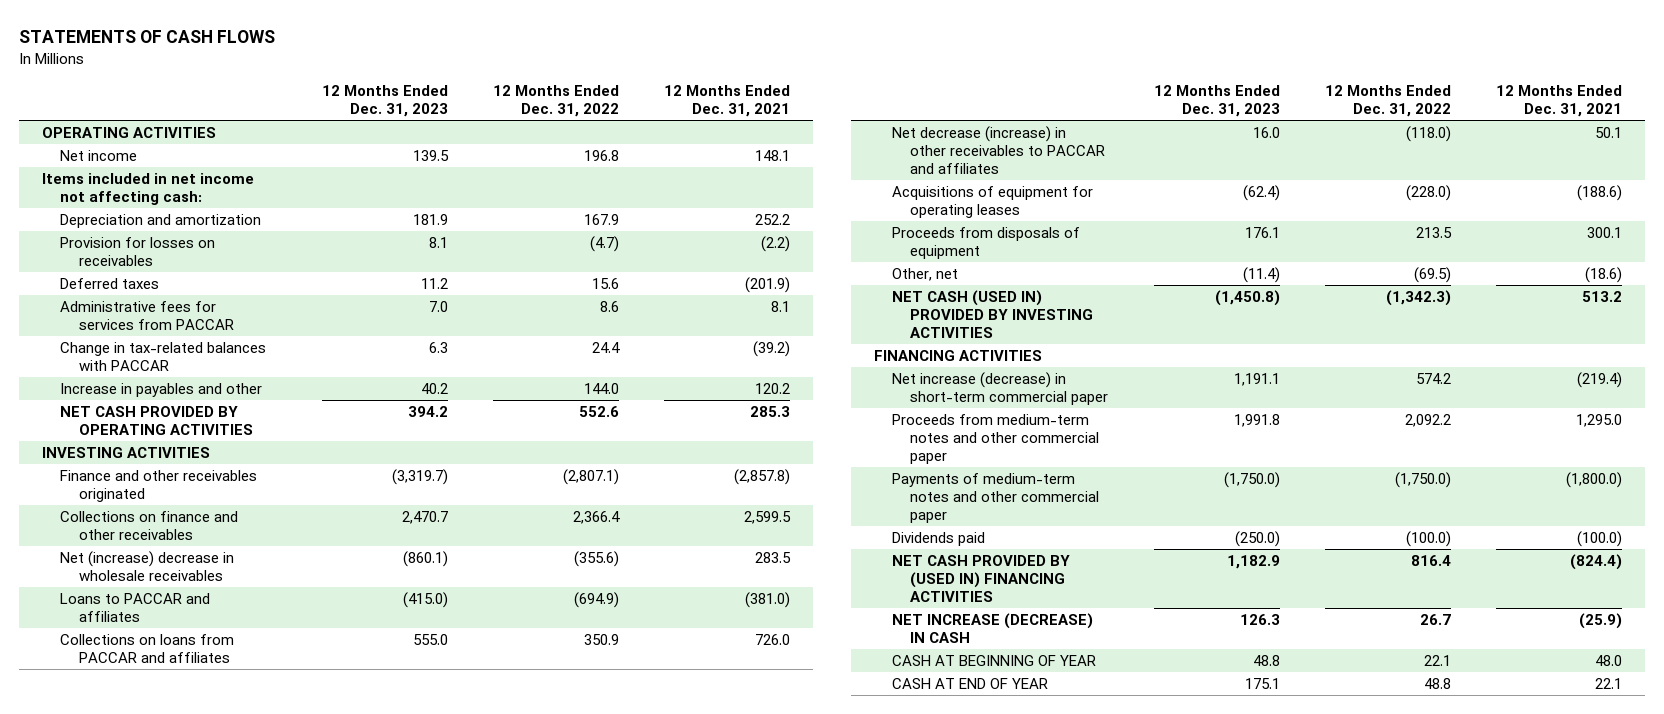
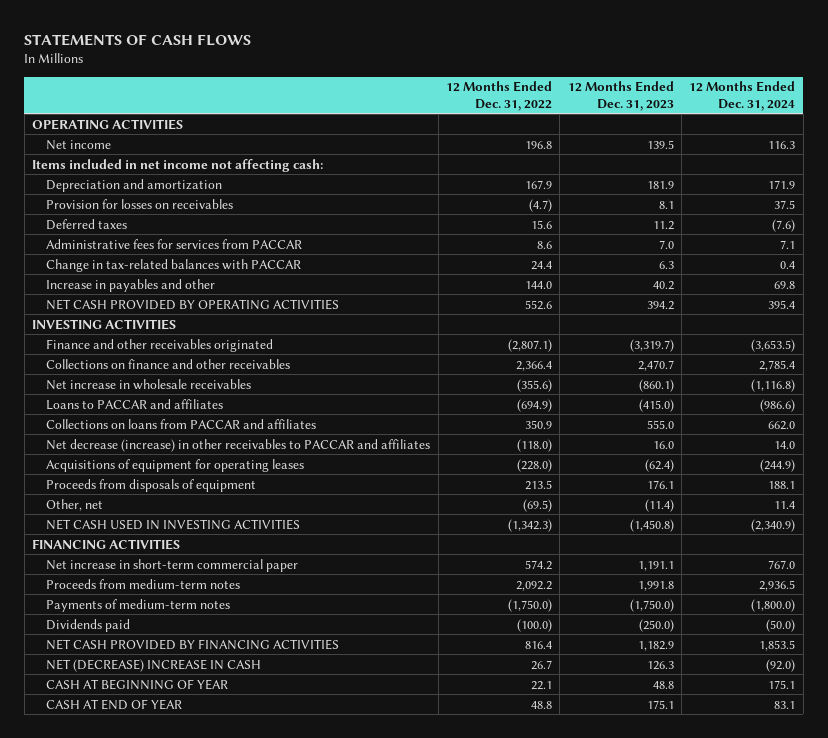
[664,85,791,117] 12 Months Ended Dec. 31, 2021 -> none
none -> [689,81,796,111] 12 Months Ended Dec. 31, 2024
[60,551,235,581] Net (increase) decrease in wholesale receivables -> [46,378,252,390] Net increase in wholesale receivables
[892,290,1094,338] NET CASH (USED IN) PROVIDED BY INVESTING ACTIVITIES -> [46,518,301,530] NET CASH USED IN INVESTING ACTIVITIES
[892,372,1109,405] Net increase (decrease) in short-term commercial paper -> [46,558,299,572] Net increase in short-term commercial paper
[892,414,1100,464] Proceeds from medium-term notes and other commercial paper -> [46,578,241,589] Proceeds from medium-term notes
[892,473,1100,523] Payments of medium-term notes and other commercial paper -> [46,598,231,612] Payments of medium-term notes
[892,555,1071,602] NET CASH PROVIDED BY (USED IN) FINANCING ACTIVITIES -> [46,638,340,650] NET CASH PROVIDED BY FINANCING ACTIVITIES
[892,613,1094,643] NET INCREASE (DECREASE) IN CASH -> [46,658,262,672] NET (DECREASE) INCREASE IN CASH

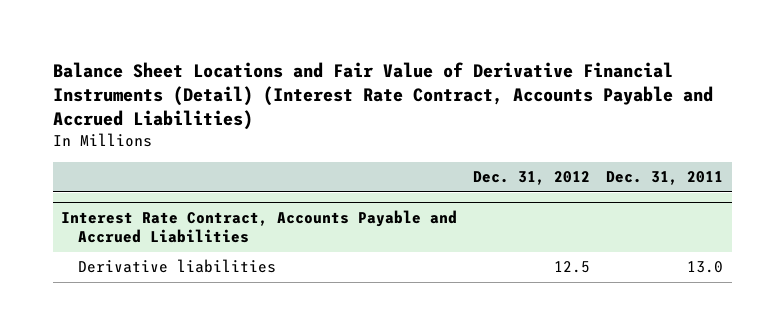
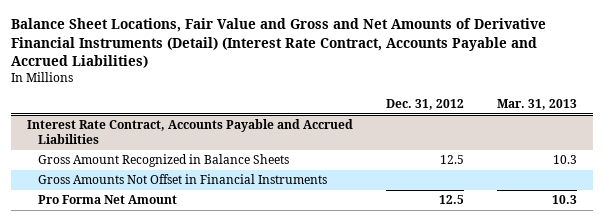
[52,61,713,131] Balance Sheet Locations and Fair Value of Derivative Financial Instruments (Detail) (Interest Rate Contract, Accounts Payable and Accrued Liabilities) -> [11,18,547,69] Balance Sheet Locations, Fair Value and Gross and Net Amounts of Derivative Financial Instruments (Detail) (Interest Rate Contract, Accounts Payable and Accrued Liabilities)
[606,171,724,186] Dec. 31, 2011 -> none
none -> [496,99,577,111] Mar. 31, 2013
[77,259,276,274] Derivative liabilities -> [38,154,290,168] Gross Amount Recognized in Balance Sheets
none -> [38,174,328,185] Gross Amounts Not Offset in Financial Instruments
none -> [38,195,178,205] Pro Forma Net Amount

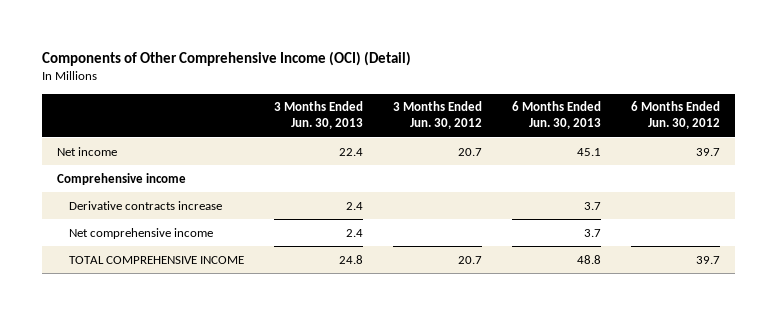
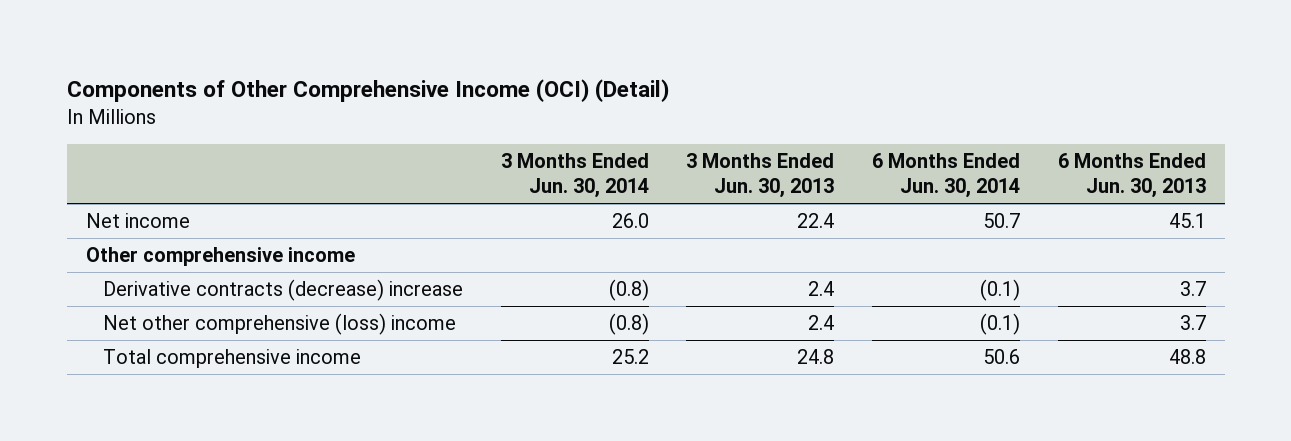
[392,101,482,130] 3 Months Ended Jun. 30, 2012 -> none
[630,101,720,130] 6 Months Ended Jun. 30, 2012 -> none
none -> [500,153,649,198] 3 Months Ended Jun. 30, 2014
none -> [872,153,1021,198] 6 Months Ended Jun. 30, 2014
[57,172,187,185] Comprehensive income -> [85,247,355,267] Other comprehensive income
[68,200,222,210] Derivative contracts increase -> [102,279,463,302] Derivative contracts (decrease) increase
[68,227,213,239] Net comprehensive income -> [102,313,456,336] Net other comprehensive (loss) income
[68,255,244,264] TOTAL COMPREHENSIVE INCOME -> [102,349,361,369] Total comprehensive income

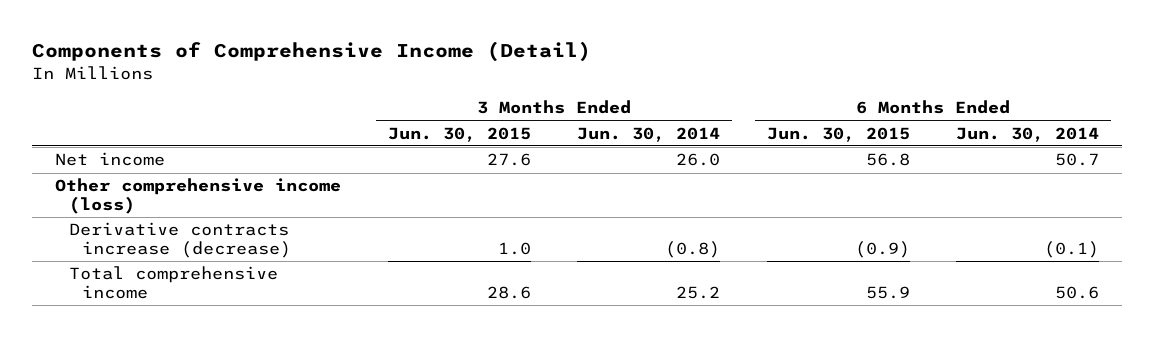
[66,79,669,103] Components of Other Comprehensive Income (OCI) (Detail) -> [31,40,591,62] Components of Comprehensive Income (Detail)
[686,153,835,198] 3 Months Ended Jun. 30, 2013 -> none
[1057,153,1206,198] 6 Months Ended Jun. 30, 2013 -> none
none -> [387,126,531,142] Jun. 30, 2015
none -> [766,126,910,142] Jun. 30, 2015
[102,313,456,336] Net other comprehensive (loss) income -> none
[85,247,355,267] Other comprehensive income -> [55,178,342,215] Other comprehensive income (loss)
[102,279,463,302] Derivative contracts (decrease) increase -> [68,222,292,259] Derivative contracts increase (decrease)

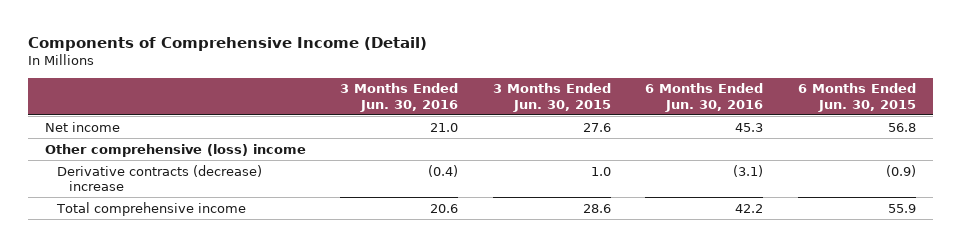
[577,126,721,142] Jun. 30, 2014 -> none
[956,126,1100,142] Jun. 30, 2014 -> none
none -> [340,83,459,112] 3 Months Ended Jun. 30, 2016
none -> [645,83,764,112] 6 Months Ended Jun. 30, 2016
[55,178,342,215] Other comprehensive income (loss) -> [44,143,306,157] Other comprehensive (loss) income
[68,222,292,259] Derivative contracts increase (decrease) -> [56,164,262,191] Derivative contracts (decrease) increase

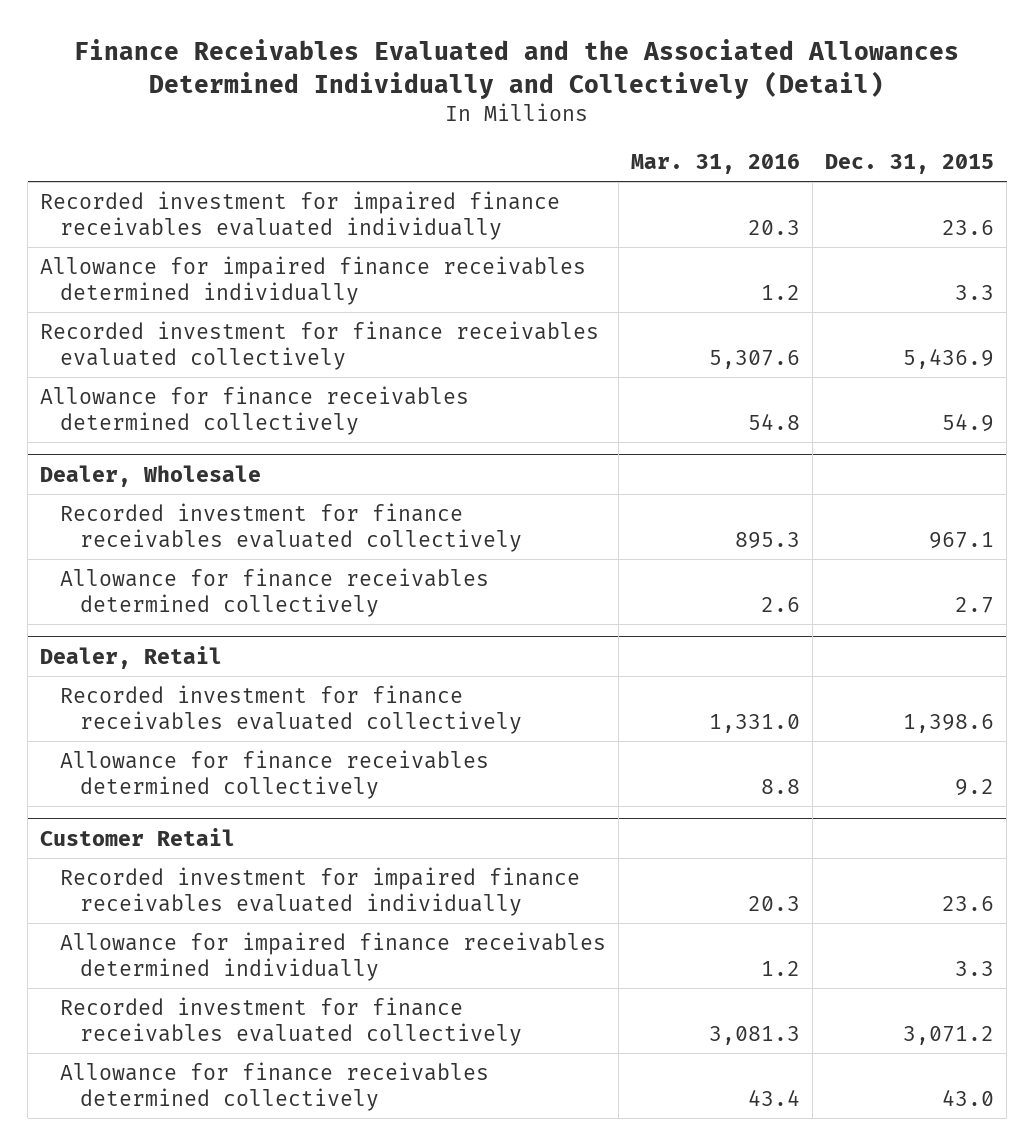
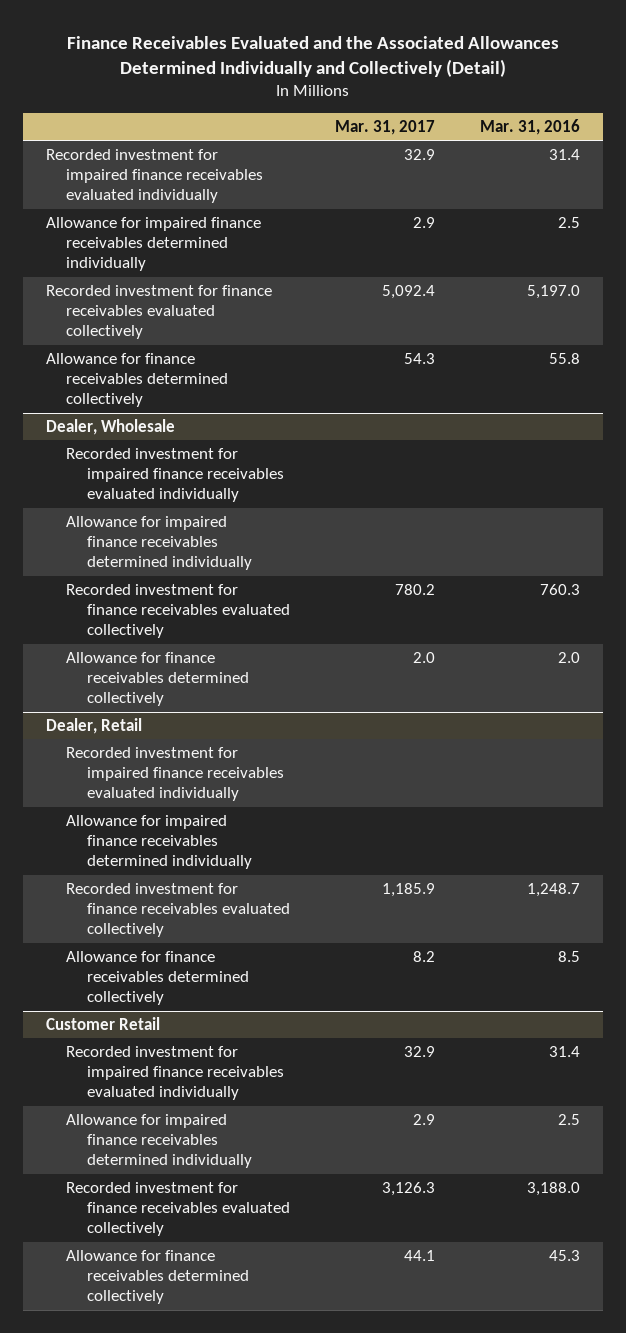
[825,153,995,174] Dec. 31, 2015 -> none
none -> [334,119,435,135] Mar. 31, 2017
[747,219,800,235] 20.3 -> [549,149,581,161] 31.4
[760,284,800,300] 1.2 -> [558,217,581,229] 2.5
[708,349,800,369] 5,307.6 -> [527,285,581,300] 5,197.0
[747,412,800,430] 54.8 -> [549,353,581,365] 55.8
none -> [66,448,284,503] Recorded investment for impaired finance receivables evaluated individually
none -> [66,516,252,571] Allowance for impaired finance receivables determined individually
[734,531,800,549] 895.3 -> [540,584,581,596] 760.3
[760,596,800,612] 2.6 -> [558,652,581,664] 2.0
none -> [66,747,284,802] Recorded investment for impaired finance receivables evaluated individually
none -> [66,815,252,870] Allowance for impaired finance receivables determined individually
[708,713,800,733] 1,331.0 -> [527,883,581,898] 1,248.7
[760,778,800,794] 8.8 -> [558,951,581,963] 8.5
[747,895,800,911] 20.3 -> [549,1046,581,1058] 31.4
[760,960,800,976] 1.2 -> [558,1114,581,1126] 2.5
[708,1025,800,1045] 3,081.3 -> [527,1182,581,1197] 3,188.0
[747,1088,800,1106] 43.4 -> [549,1250,581,1262] 45.3

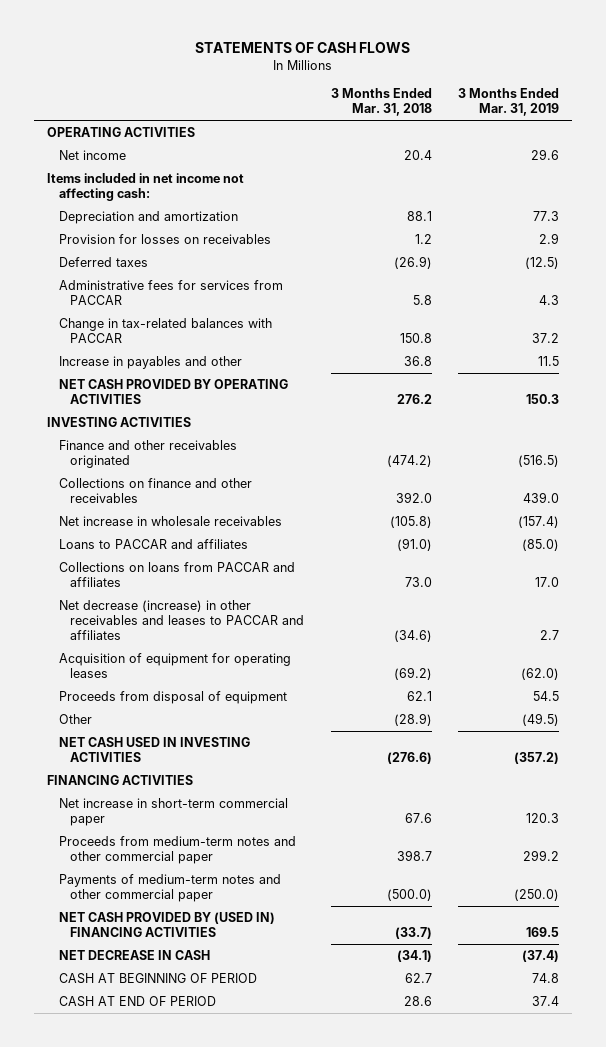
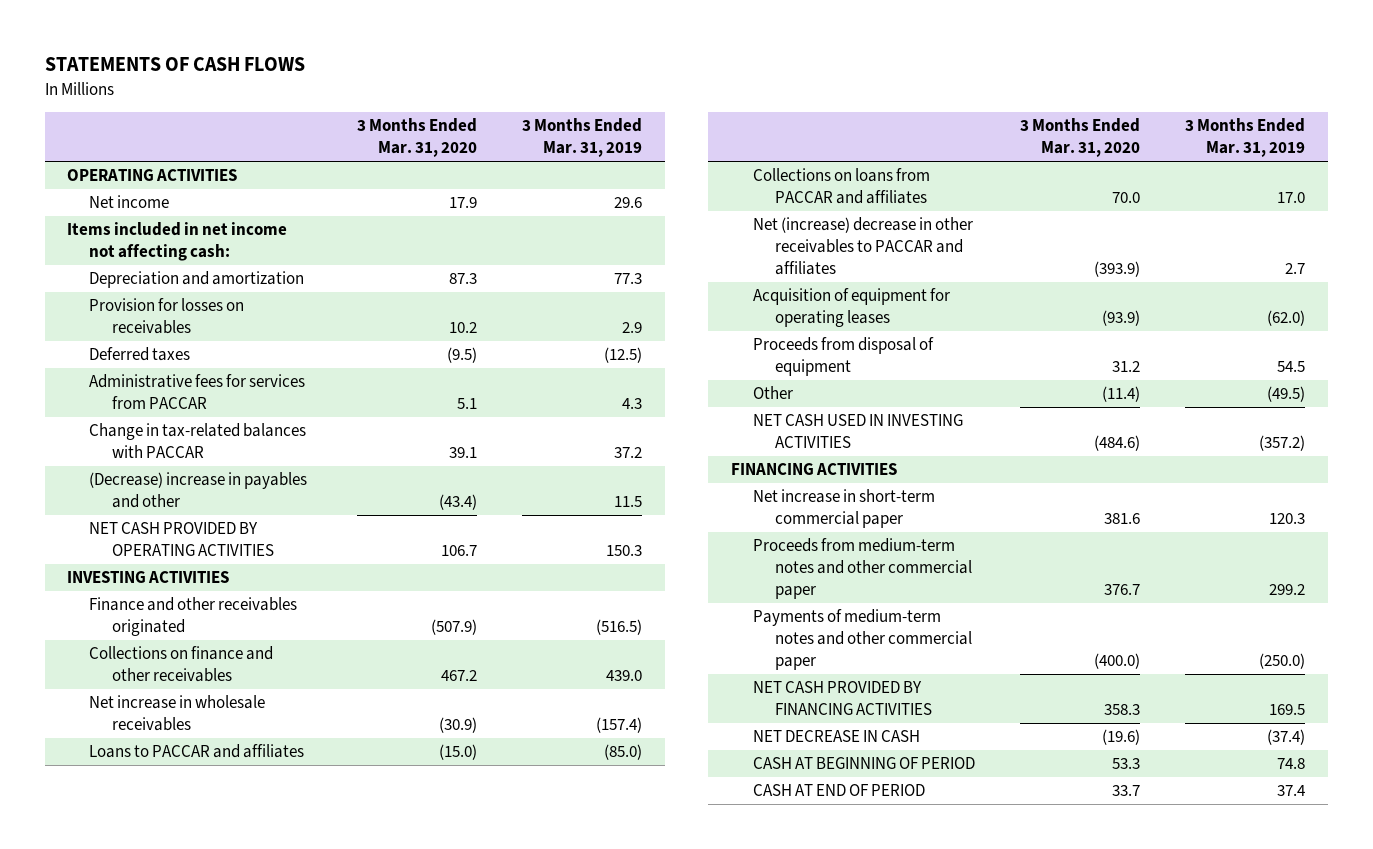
[330,87,432,116] 3 Months Ended Mar. 31, 2018 -> none
none -> [356,118,477,157] 3 Months Ended Mar. 31, 2020
[58,356,242,370] Increase in payables and other -> [89,472,308,509] (Decrease) increase in payables and other
[58,600,305,641] Net decrease (increase) in other receivables and leases to PACCAR and affiliates -> [752,217,973,275] Net (increase) decrease in other receivables to PACCAR and affiliates
[58,912,275,938] NET CASH PROVIDED BY (USED IN) FINANCING ACTIVITIES -> [752,681,932,716] NET CASH PROVIDED BY FINANCING ACTIVITIES

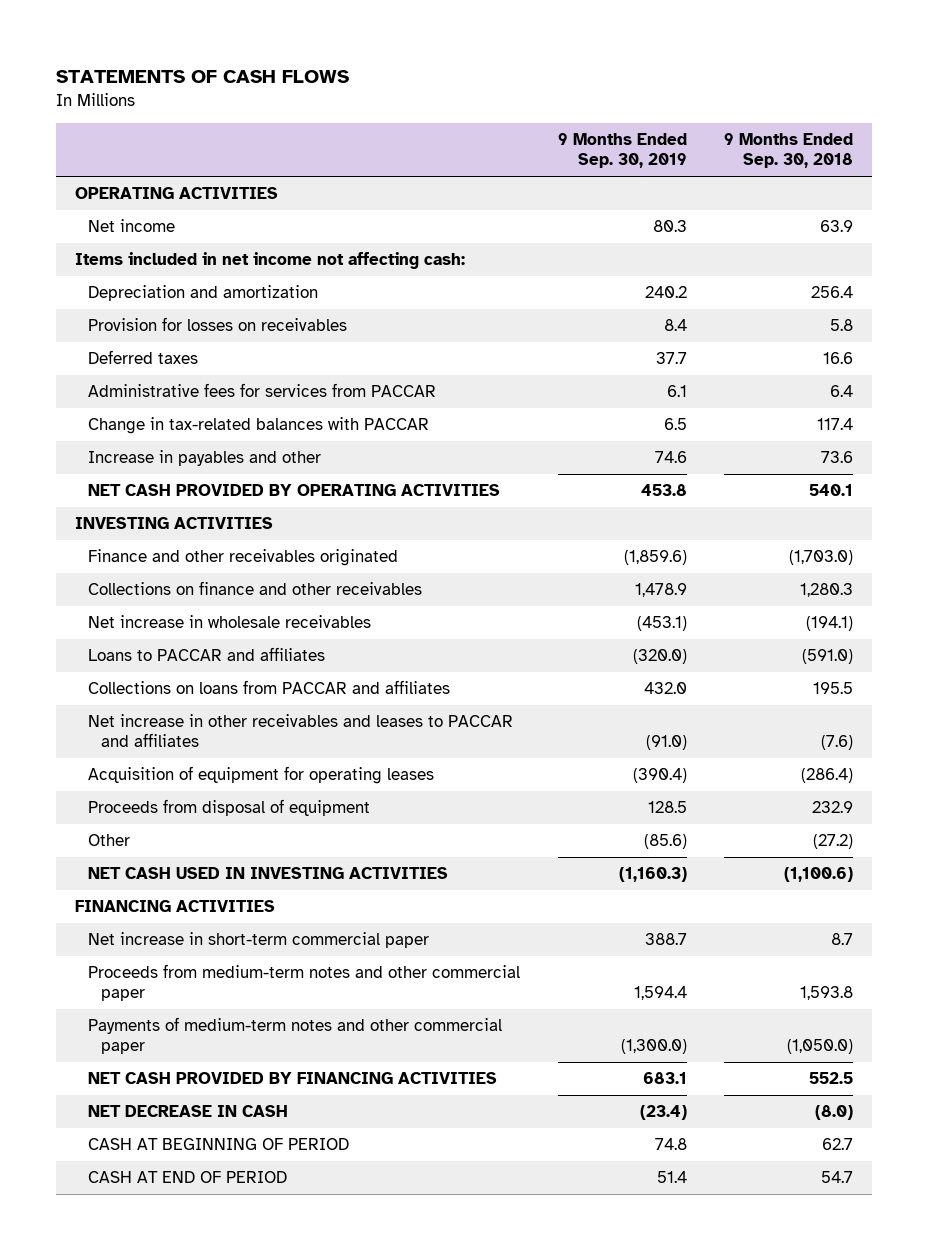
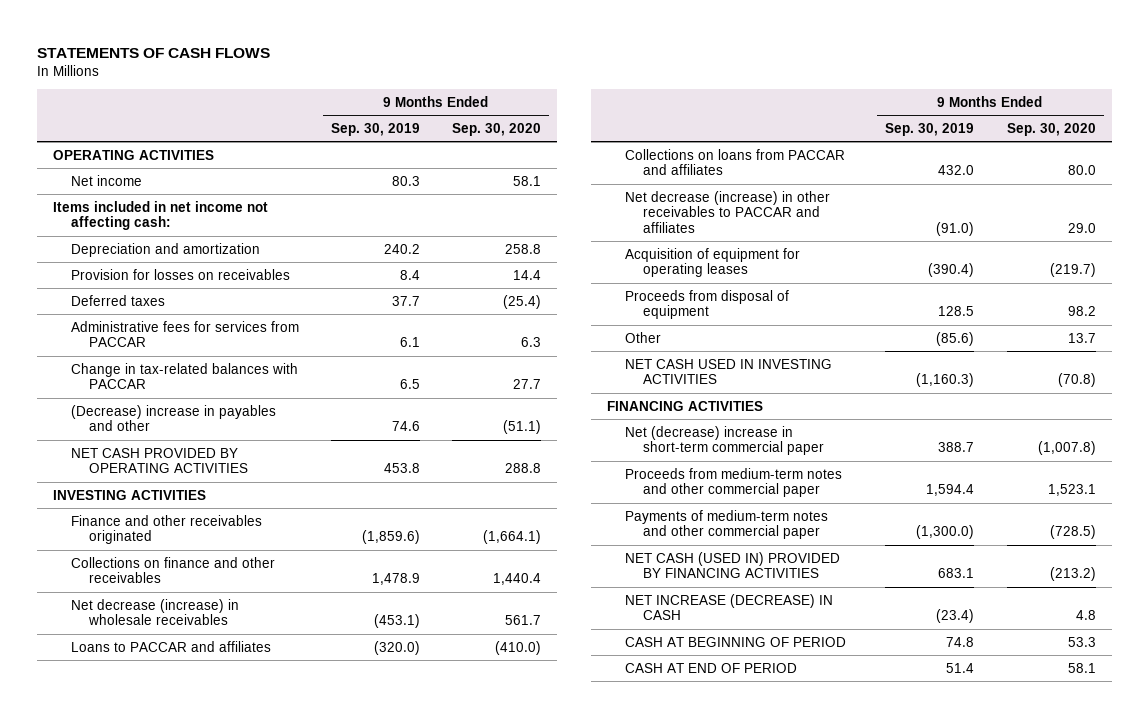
[724,133,854,169] 9 Months Ended Sep. 30, 2018 -> none
none -> [452,122,542,136] Sep. 30, 2020
[88,450,322,467] Increase in payables and other -> [70,404,276,432] (Decrease) increase in payables and other
[88,615,372,629] Net increase in wholesale receivables -> [70,598,239,626] Net decrease (increase) in wholesale receivables
[88,714,514,748] Net increase in other receivables and leases to PACCAR and affiliates -> [625,190,831,233] Net decrease (increase) in other receivables to PACCAR and affiliates
[88,932,430,949] Net increase in short-term commercial paper -> [625,425,825,456] Net (decrease) increase in short-term commercial paper
[88,1072,498,1085] NET CASH PROVIDED BY FINANCING ACTIVITIES -> [625,551,841,579] NET CASH (USED IN) PROVIDED BY FINANCING ACTIVITIES
[88,1105,289,1118] NET DECREASE IN CASH -> [625,593,834,621] NET INCREASE (DECREASE) IN CASH

